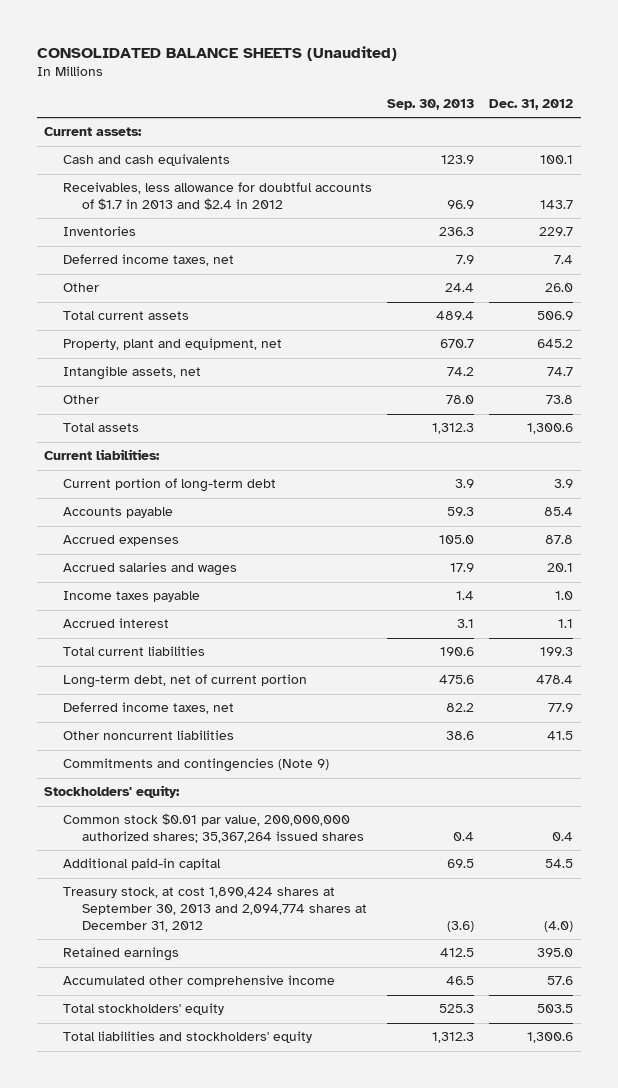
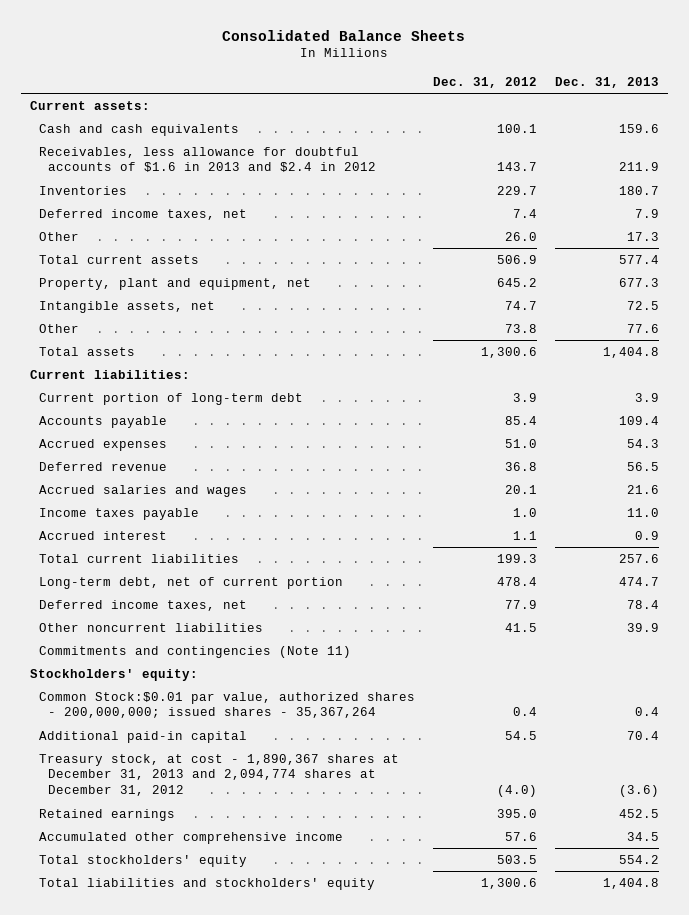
[36,45,397,61] CONSOLIDATED BALANCE SHEETS (Unaudited) -> [222,29,466,41] Consolidated Balance Sheets
[387,99,475,111] Sep. 30, 2013 -> none
none -> [554,76,659,88] Dec. 31, 2013
[63,182,373,211] Receivables, less allowance for doubtful accounts of $1.7 in 2013 and $2.4 in 2012 -> [38,146,376,173] Receivables, less allowance for doubtful accounts of $1.6 in 2013 and $2.4 in 2012
[545,535,574,545] 87.8 -> [504,438,537,448] 51.0
none -> [38,461,167,471] Deferred revenue
[63,758,330,773] Commitments and contingencies (Note 9) -> [38,645,351,658] Commitments and contingencies (Note 11)
[63,813,365,844] Common stock $0.01 par value, 200,000,000 authorized shares; 35,367,264 issued shares -> [38,691,415,719] Common Stock:$0.01 par value, authorized shares - 200,000,000; issued shares - 35,367,264
[63,887,368,932] Treasury stock, at cost 1,890,424 shares at September 30, 2013 and 2,094,774 shares at December 31, 2012 -> [38,753,399,797] Treasury stock, at cost - 1,890,367 shares at December 31, 2013 and 2,094,774 shares at December 31, 2012

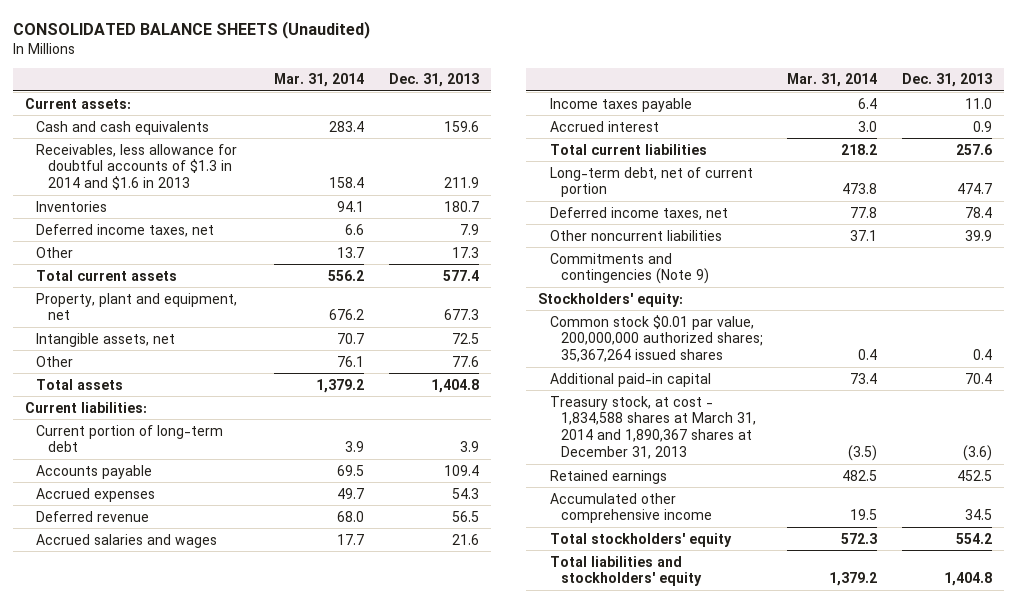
[222,29,466,41] Consolidated Balance Sheets -> [12,20,370,39] CONSOLIDATED BALANCE SHEETS (Unaudited)
[432,76,537,88] Dec. 31, 2012 -> none
none -> [274,73,365,88] Mar. 31, 2014
[38,146,376,173] Receivables, less allowance for doubtful accounts of $1.6 in 2013 and $2.4 in 2012 -> [36,143,238,191] Receivables, less allowance for doubtful accounts of $1.3 in 2014 and $1.6 in 2013
[38,645,351,658] Commitments and contingencies (Note 11) -> [549,252,710,285] Commitments and contingencies (Note 9)
[38,691,415,719] Common Stock:$0.01 par value, authorized shares - 200,000,000; issued shares - 35,367,264 -> [549,314,764,363] Common stock $0.01 par value, 200,000,000 authorized shares; 35,367,264 issued shares
[38,753,399,797] Treasury stock, at cost - 1,890,367 shares at December 31, 2013 and 2,094,774 shares at December 31, 2012 -> [549,395,757,459] Treasury stock, at cost - 1,834,588 shares at March 31, 2014 and 1,890,367 shares at December 31, 2013

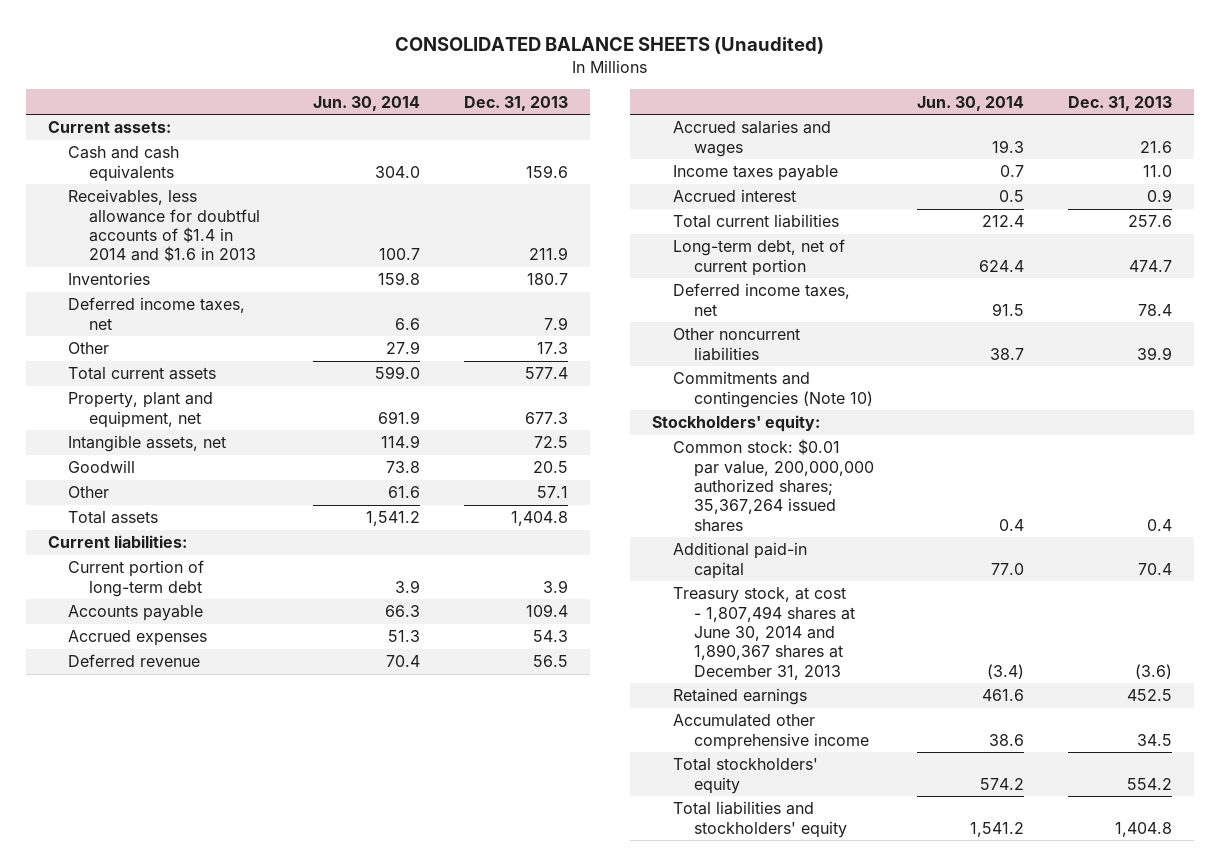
[274,73,365,88] Mar. 31, 2014 -> none
none -> [312,95,420,111] Jun. 30, 2014
[36,143,238,191] Receivables, less allowance for doubtful accounts of $1.3 in 2014 and $1.6 in 2013 -> [68,189,261,263] Receivables, less allowance for doubtful accounts of $1.4 in 2014 and $1.6 in 2013
none -> [68,460,136,474] Goodwill
[451,355,479,367] 77.6 -> [536,486,568,499] 57.1
[549,252,710,285] Commitments and contingencies (Note 9) -> [672,371,873,408] Commitments and contingencies (Note 10)
[549,314,764,363] Common stock $0.01 par value, 200,000,000 authorized shares; 35,367,264 issued shares -> [672,439,874,532] Common stock: $0.01 par value, 200,000,000 authorized shares; 35,367,264 issued shares
[549,395,757,459] Treasury stock, at cost - 1,834,588 shares at March 31, 2014 and 1,890,367 shares at December 31, 2013 -> [672,587,855,680] Treasury stock, at cost - 1,807,494 shares at June 30, 2014 and 1,890,367 shares at December 31, 2013

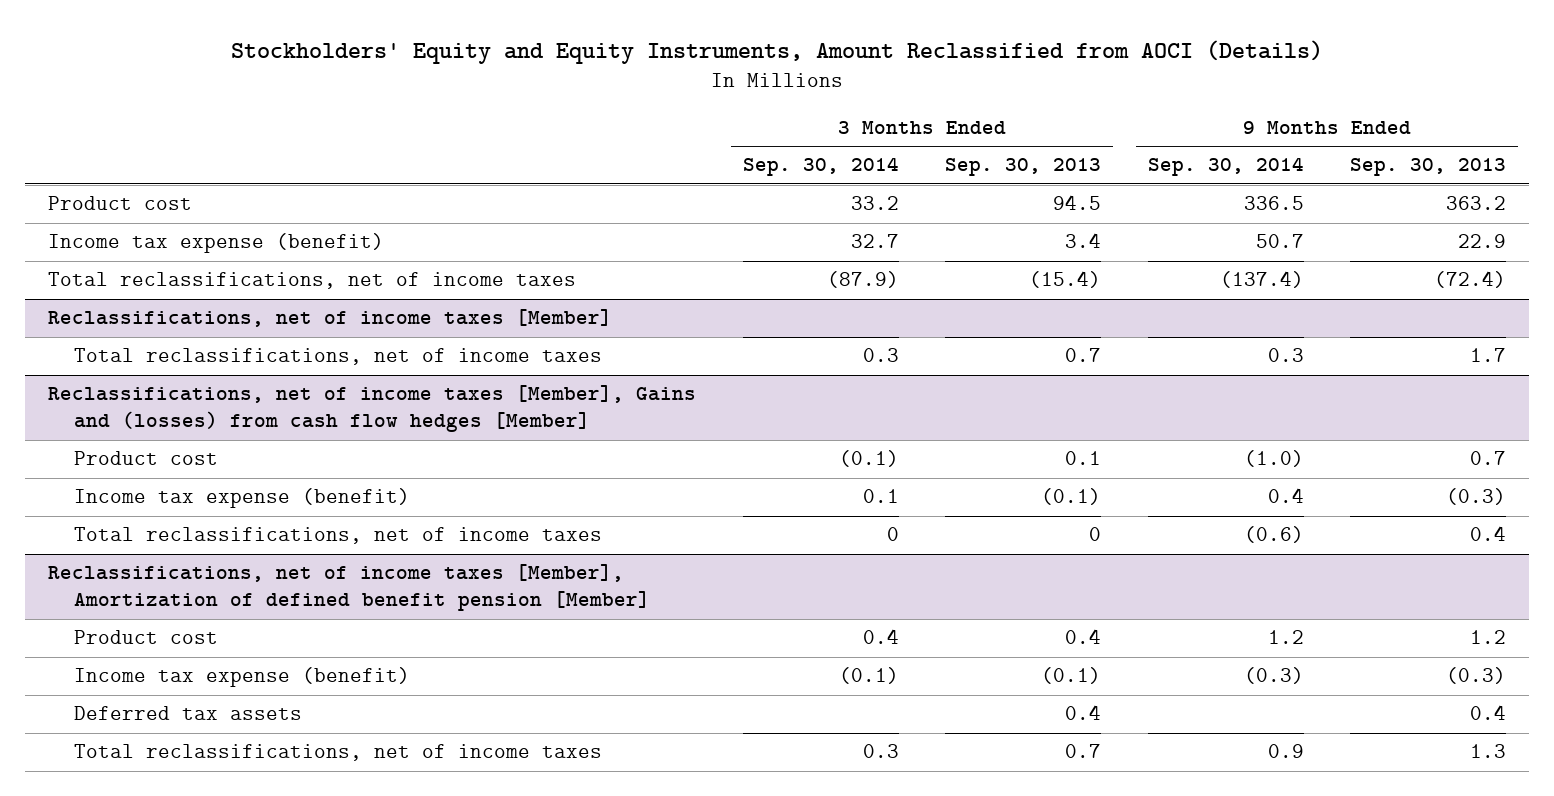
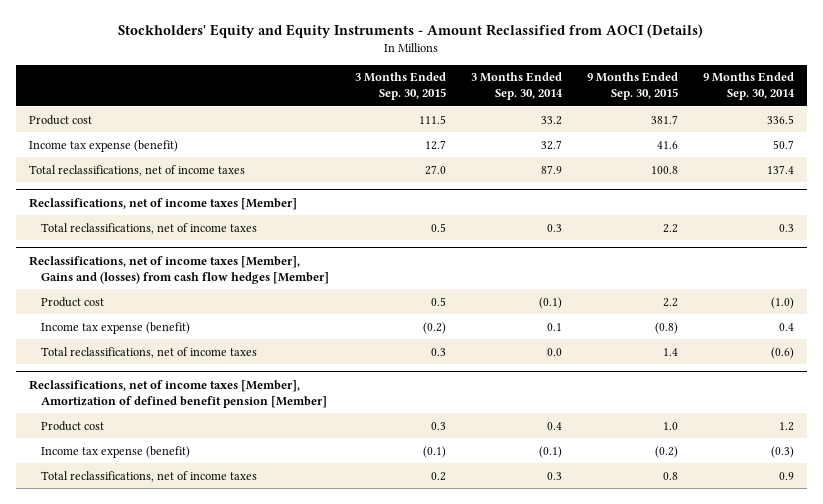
[231,40,1324,65] Stockholders' Equity and Equity Instruments, Amount Reclassified from AOCI (Details) -> [118,24,704,39] Stockholders' Equity and Equity Instruments - Amount Reclassified from AOCI (Details)
[945,158,1102,177] Sep. 30, 2013 -> none
[1350,158,1507,177] Sep. 30, 2013 -> none
none -> [354,72,446,101] 3 Months Ended Sep. 30, 2015
none -> [586,72,678,101] 9 Months Ended Sep. 30, 2015
[826,271,899,289] (87.9) -> [540,164,562,174] 87.9
[1219,271,1304,289] (137.4) -> [767,164,795,174] 137.4
[886,527,899,542] 0 -> [546,347,562,356] 0.0
[74,706,303,721] Deferred tax assets -> none

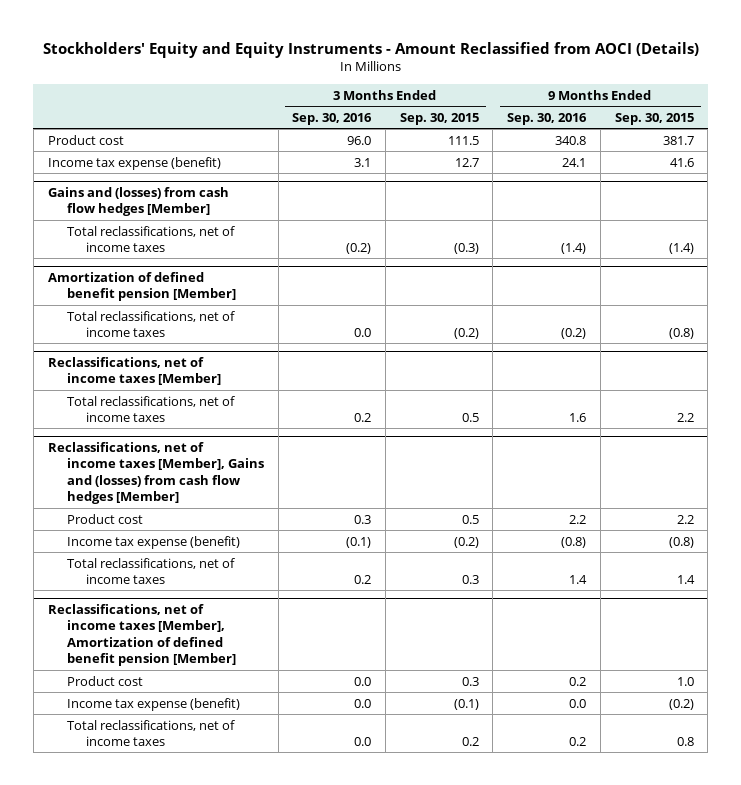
[470,72,563,101] 3 Months Ended Sep. 30, 2014 -> none
[703,72,796,101] 9 Months Ended Sep. 30, 2014 -> none
none -> [292,112,373,125] Sep. 30, 2016
none -> [507,112,588,125] Sep. 30, 2016
none -> [47,186,229,217] Gains and (losses) from cash flow hedges [Member]
[424,164,446,175] 27.0 -> [453,243,479,255] (0.3)
[650,165,678,174] 100.8 -> [668,243,694,255] (1.4)
none -> [47,271,236,302] Amortization of defined benefit pension [Member]
none -> [66,310,235,338] Total reclassifications, net of income taxes

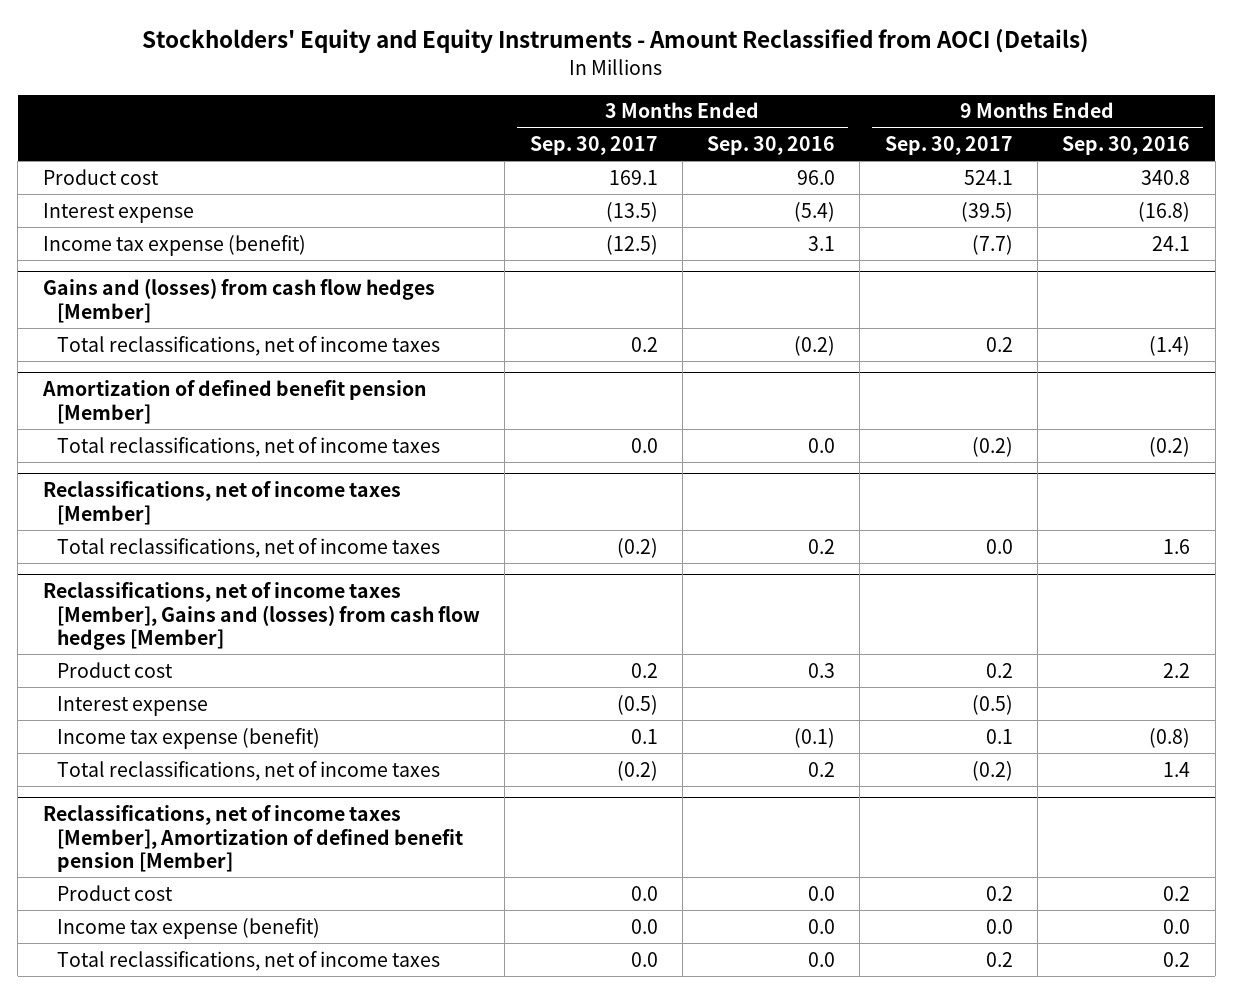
[399,112,479,125] Sep. 30, 2015 -> none
[614,112,694,125] Sep. 30, 2015 -> none
none -> [529,136,658,156] Sep. 30, 2017
none -> [884,136,1013,156] Sep. 30, 2017
none -> [42,202,194,223] Interest expense
none -> [57,695,209,716] Interest expense

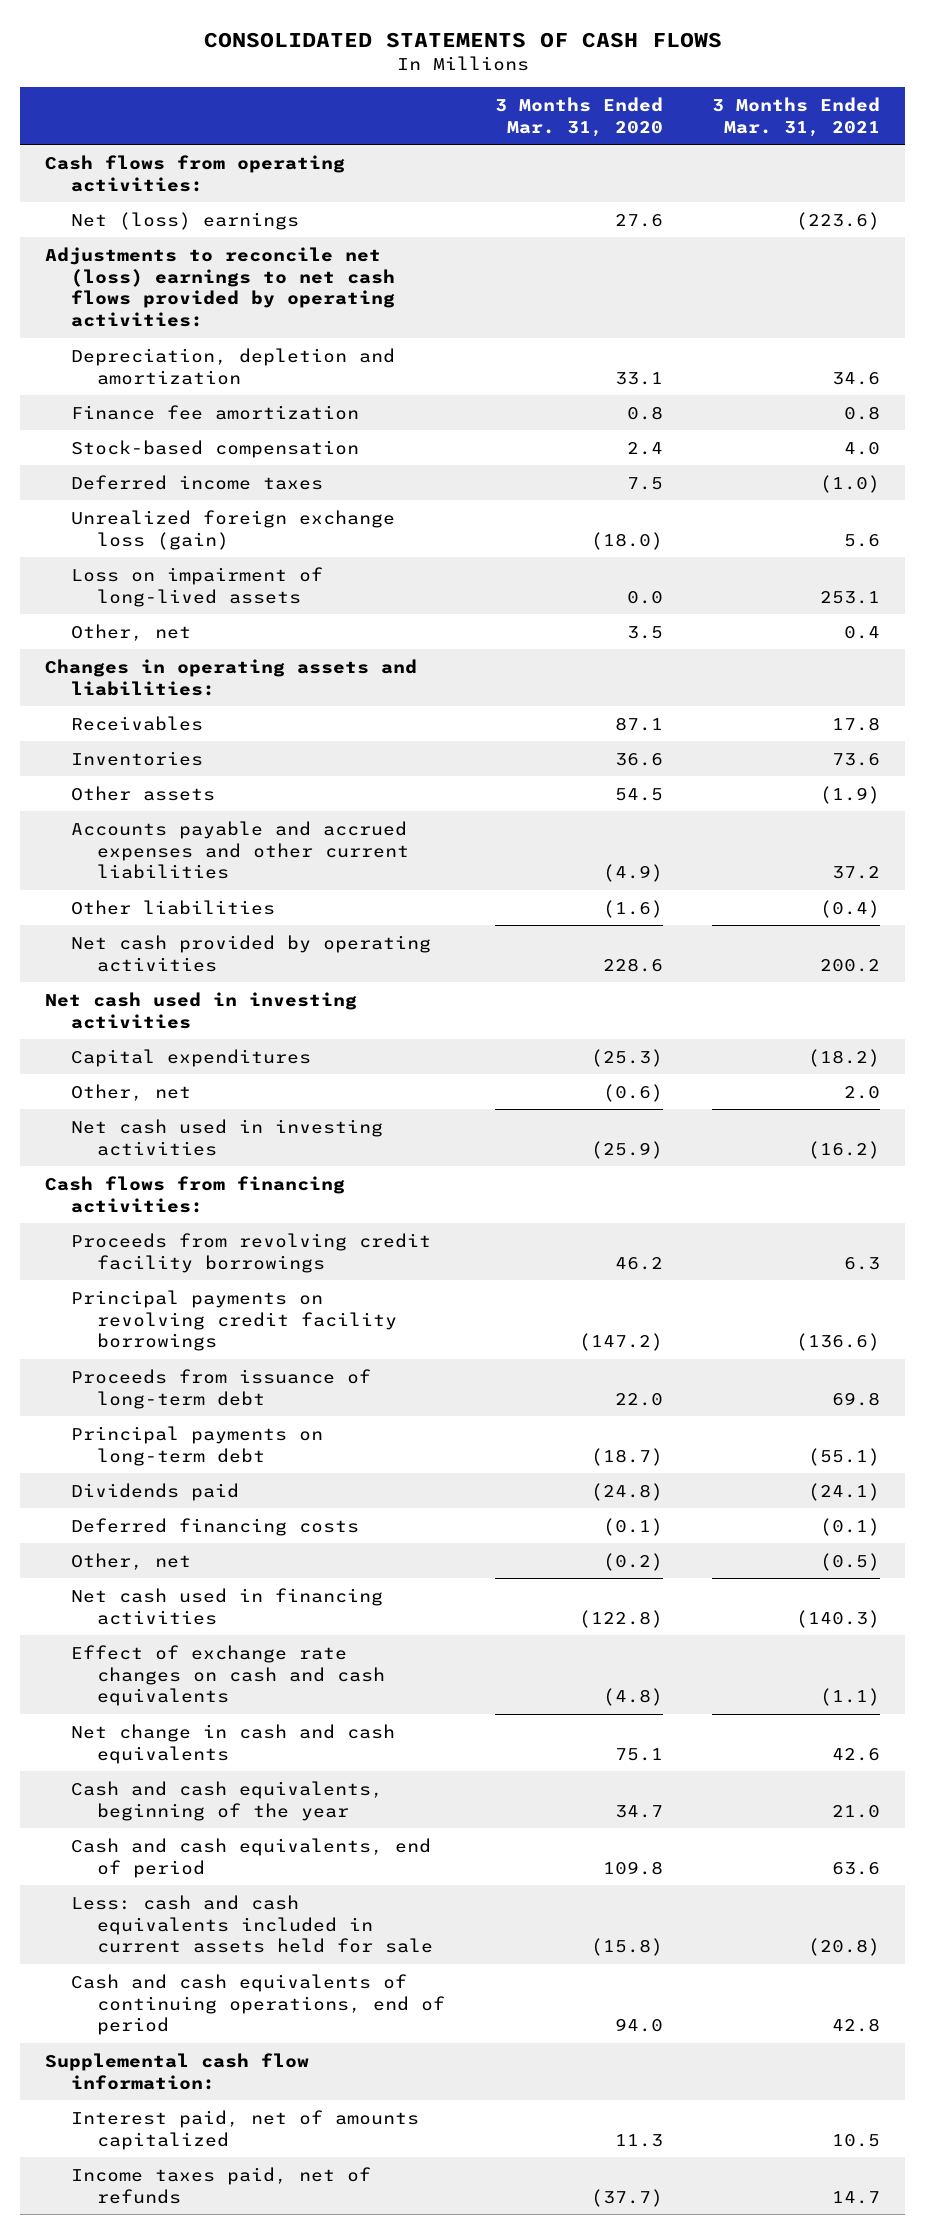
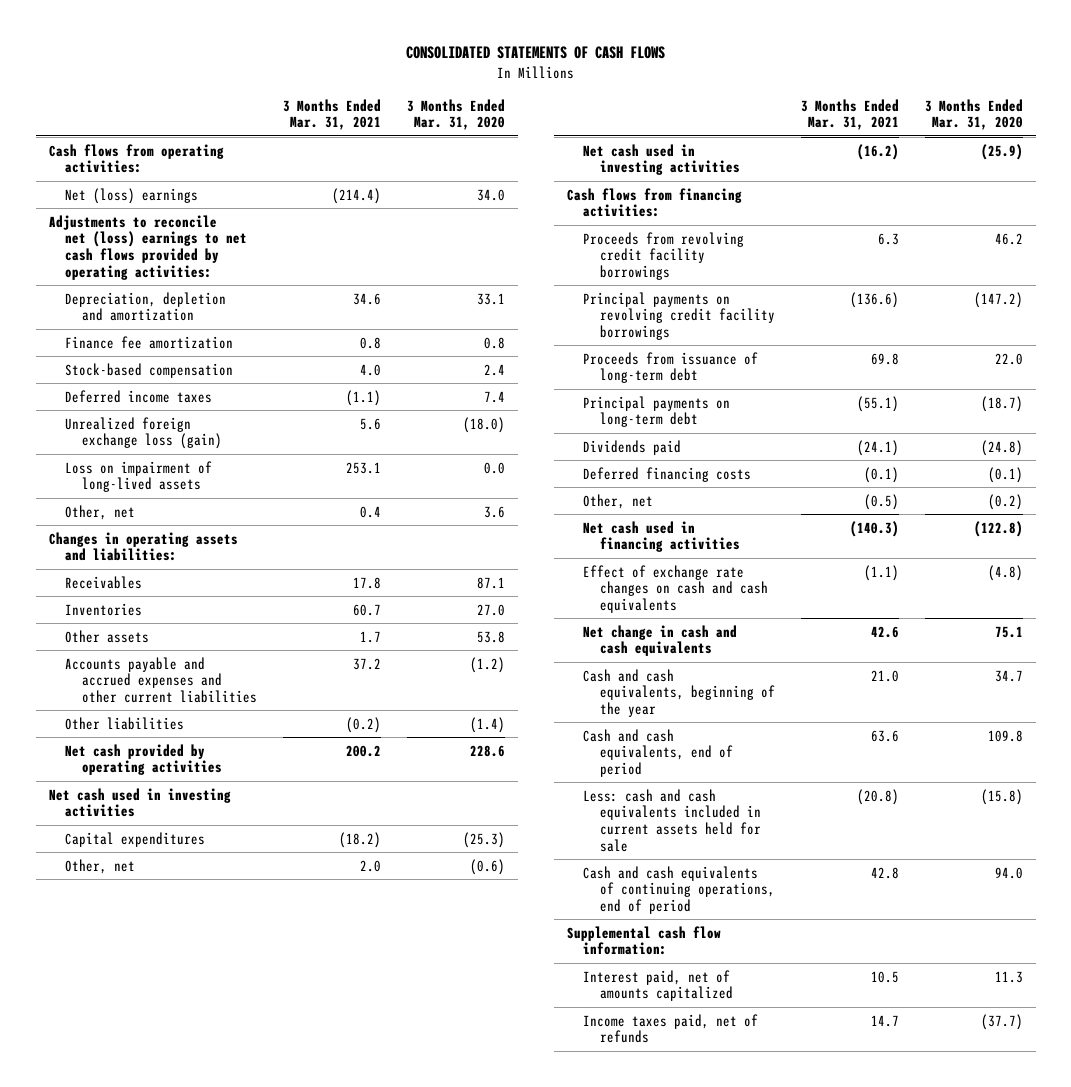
[614,213,663,227] 27.6 -> [476,188,505,201] 34.0
[796,211,881,230] (223.6) -> [331,187,381,204] (214.4)
[626,476,663,490] 7.5 -> [483,390,505,403] 7.4
[820,474,881,493] (1.0) -> [345,389,381,406] (1.1)
[626,625,663,639] 3.5 -> [483,505,505,518] 3.6
[614,752,663,766] 36.6 -> [476,603,505,616] 27.0
[832,752,881,766] 73.6 -> [352,603,381,616] 60.7
[614,787,663,801] 54.5 -> [476,630,505,643] 53.8
[820,785,881,804] (1.9) -> [359,630,381,643] 1.7
[602,864,663,883] (4.9) -> [469,656,505,673] (1.2)
[602,899,663,918] (1.6) -> [469,716,505,733] (1.4)
[820,899,881,918] (0.4) -> [345,716,381,733] (0.2)

